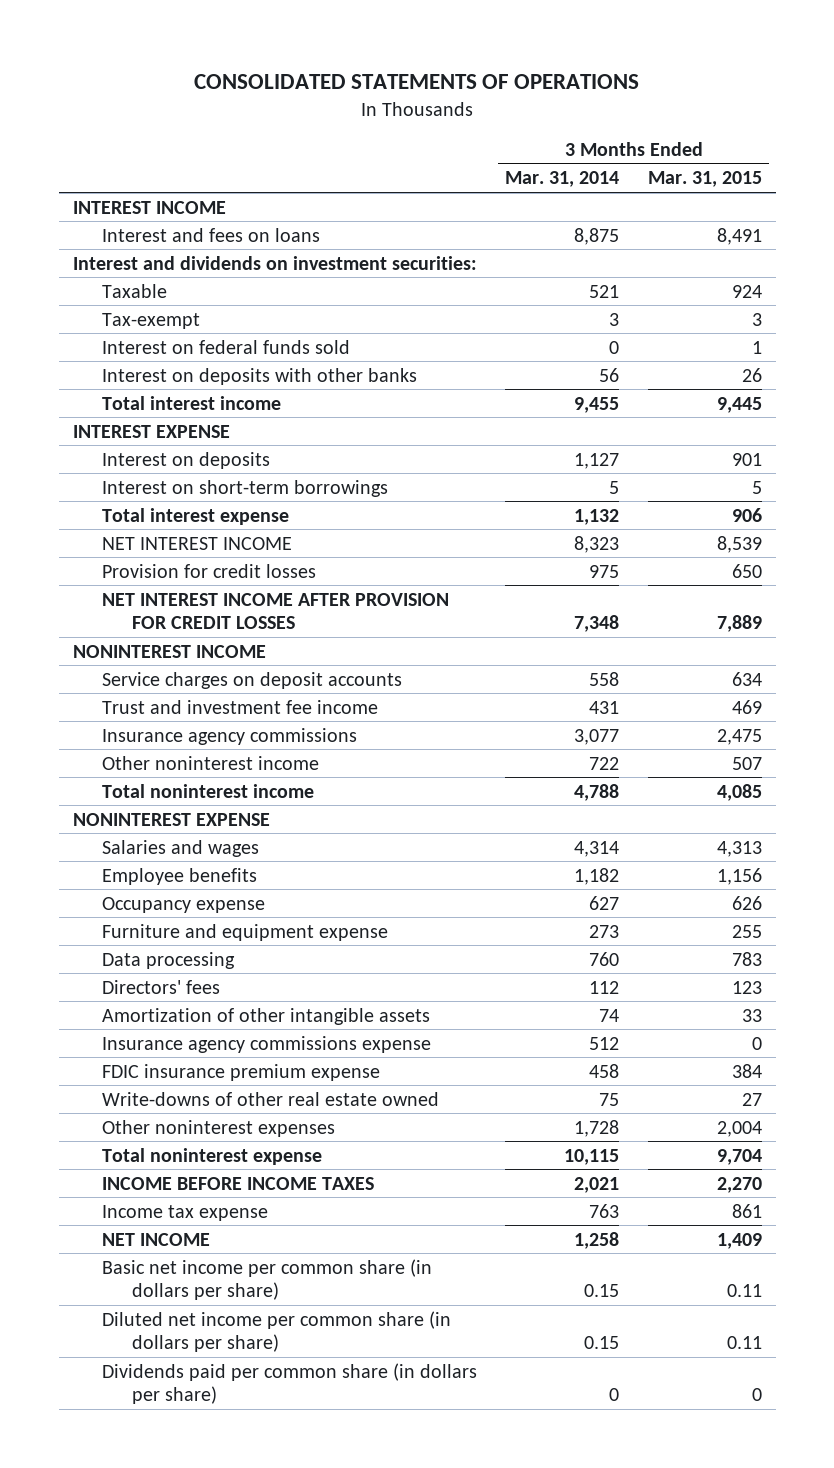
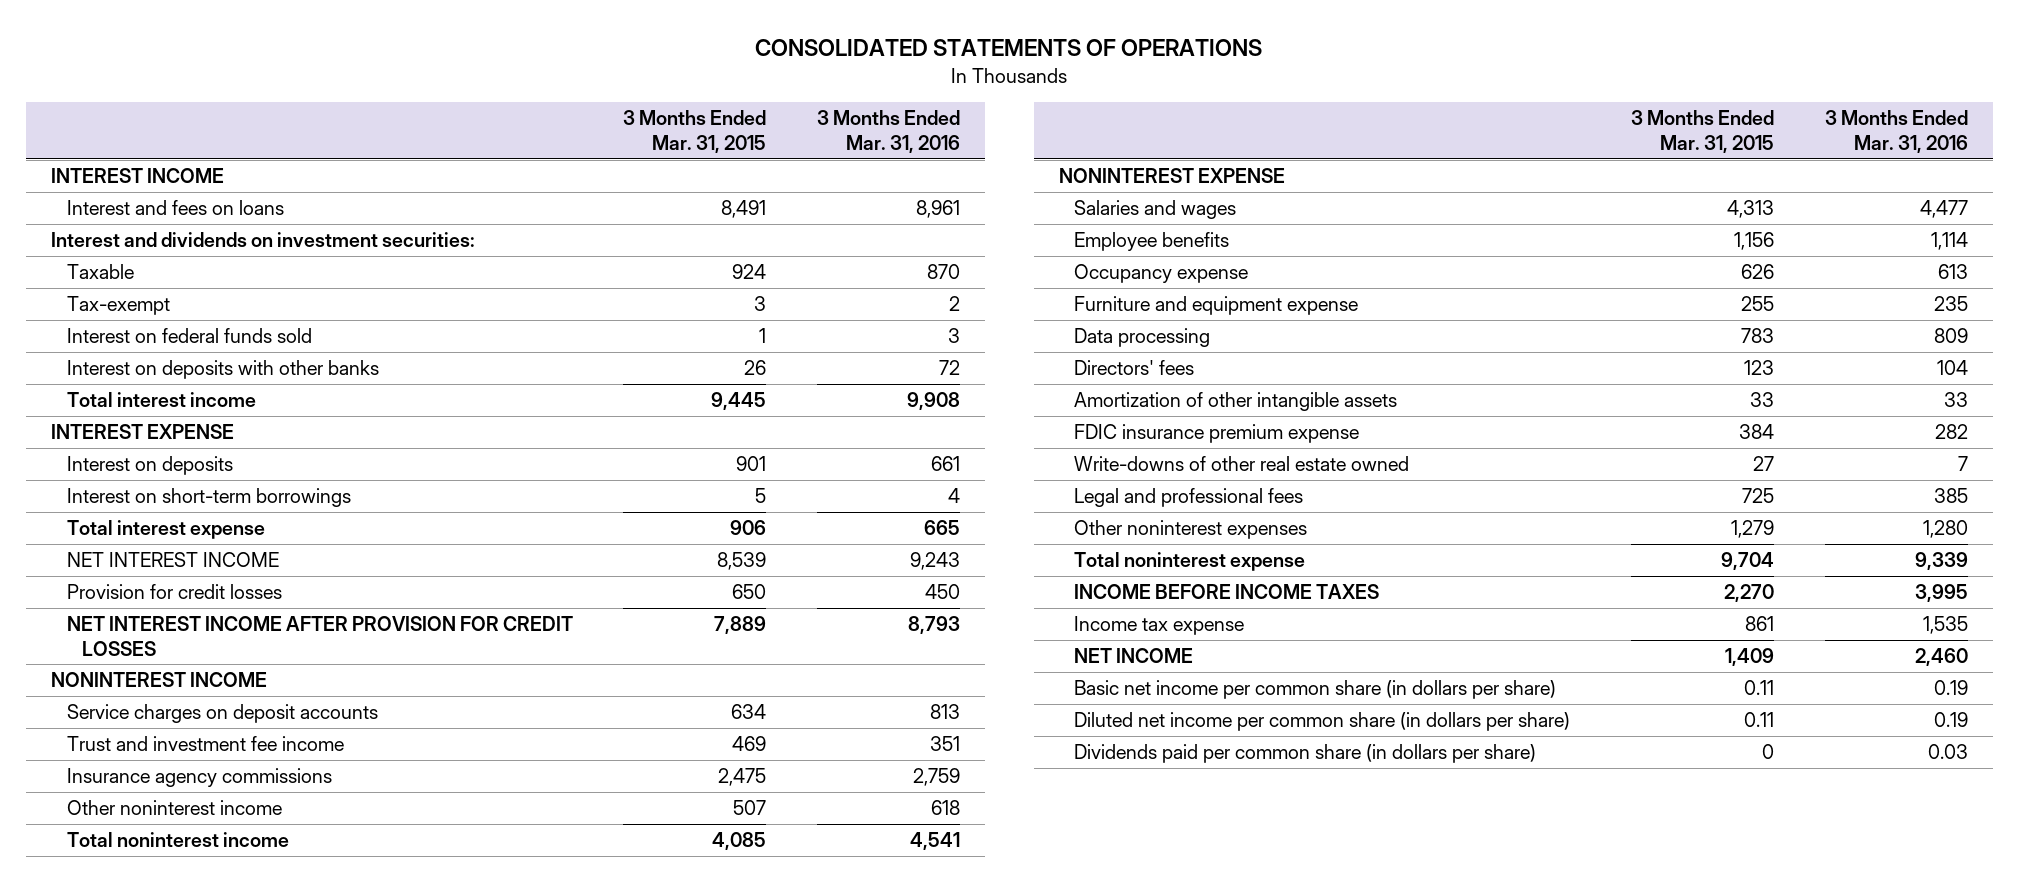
[505,171,620,188] Mar. 31, 2014 -> none
none -> [816,110,960,153] 3 Months Ended Mar. 31, 2016
[102,1035,432,1053] Insurance agency commissions expense -> none
none -> [1074,487,1304,507] Legal and professional fees
[716,1120,762,1137] 2,004 -> [1730,519,1774,538] 1,279

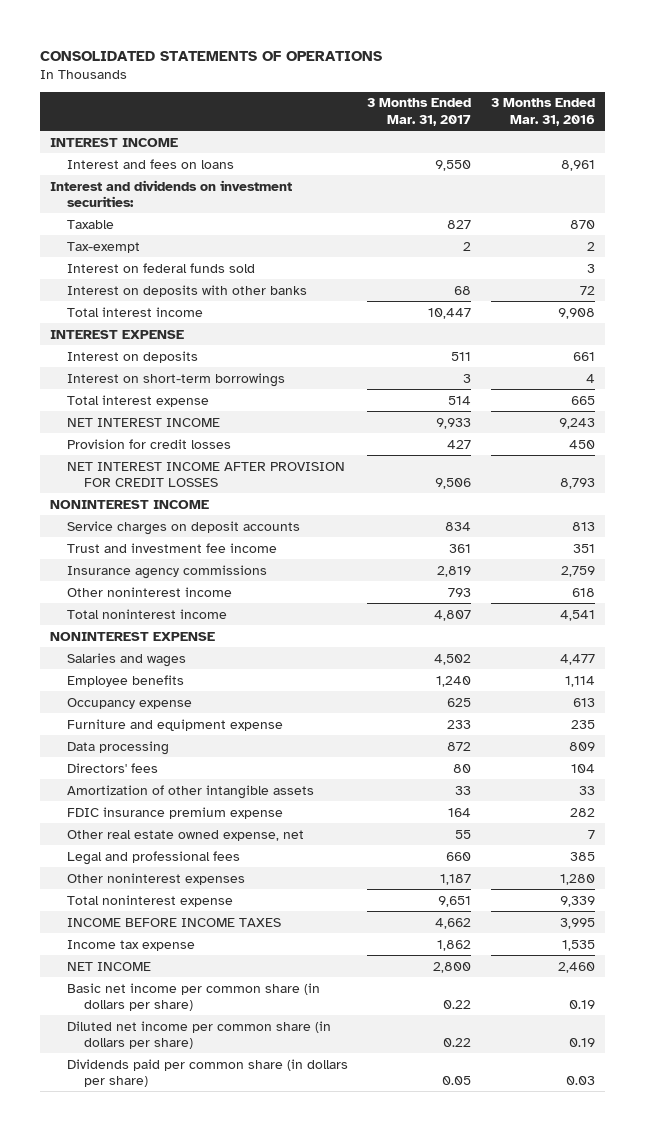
[623,110,767,153] 3 Months Ended Mar. 31, 2015 -> none
none -> [367,98,472,126] 3 Months Ended Mar. 31, 2017
[1074,455,1410,471] Write-downs of other real estate owned -> none
none -> [66,829,304,841] Other real estate owned expense, net

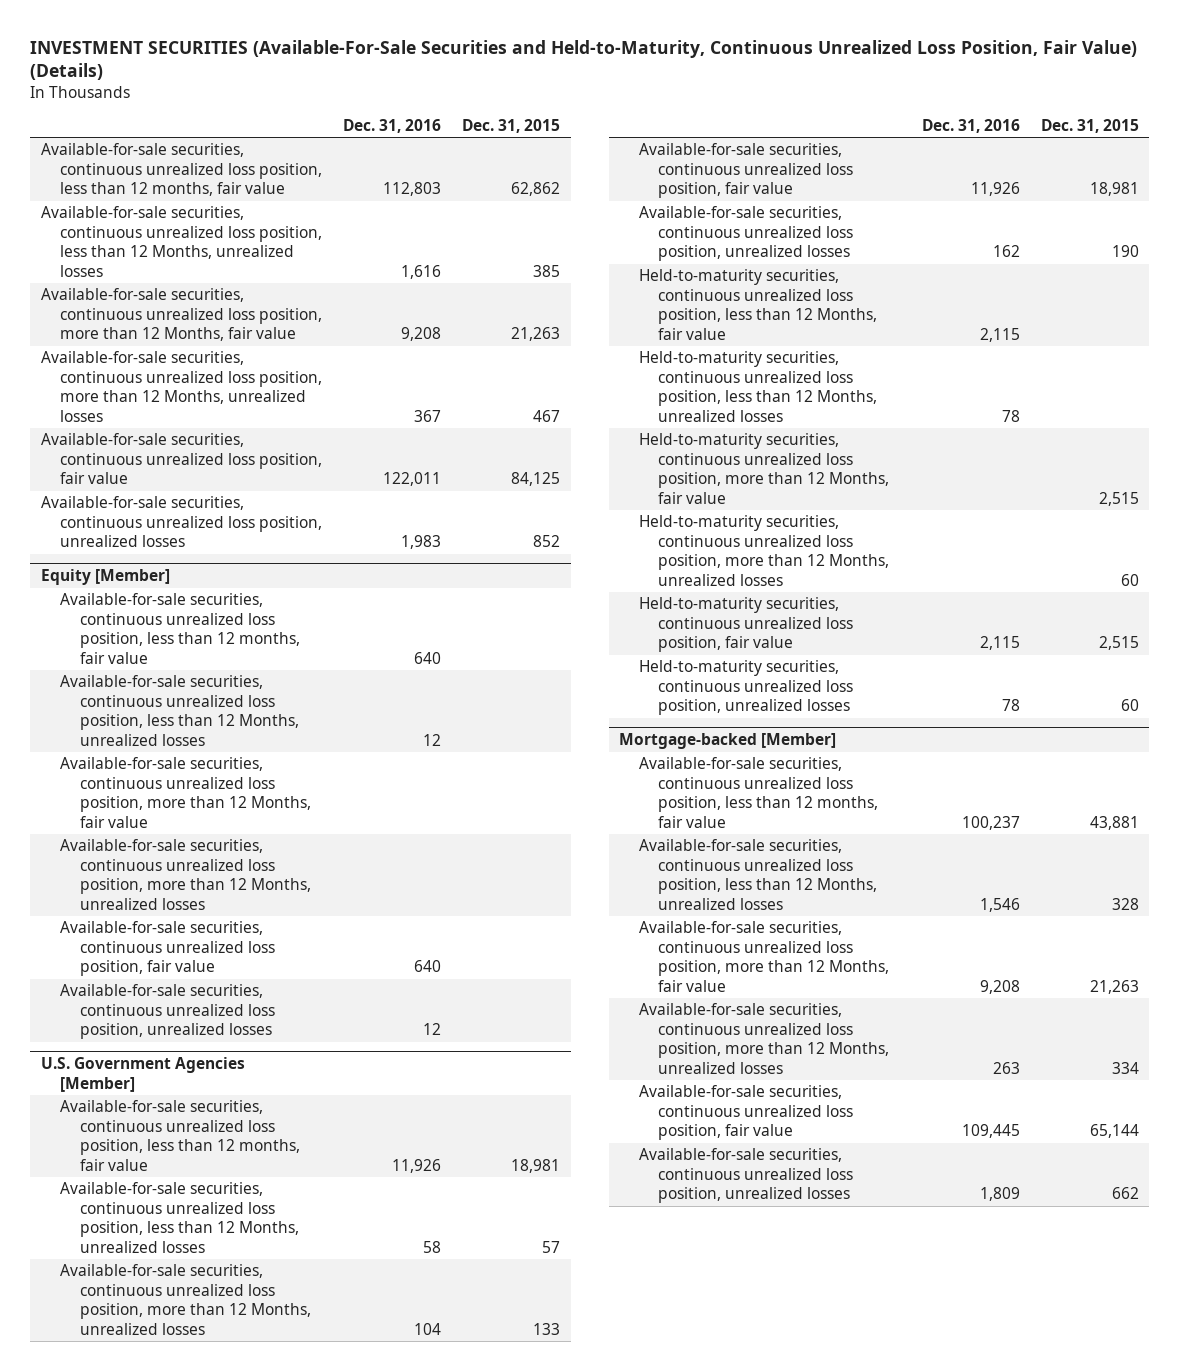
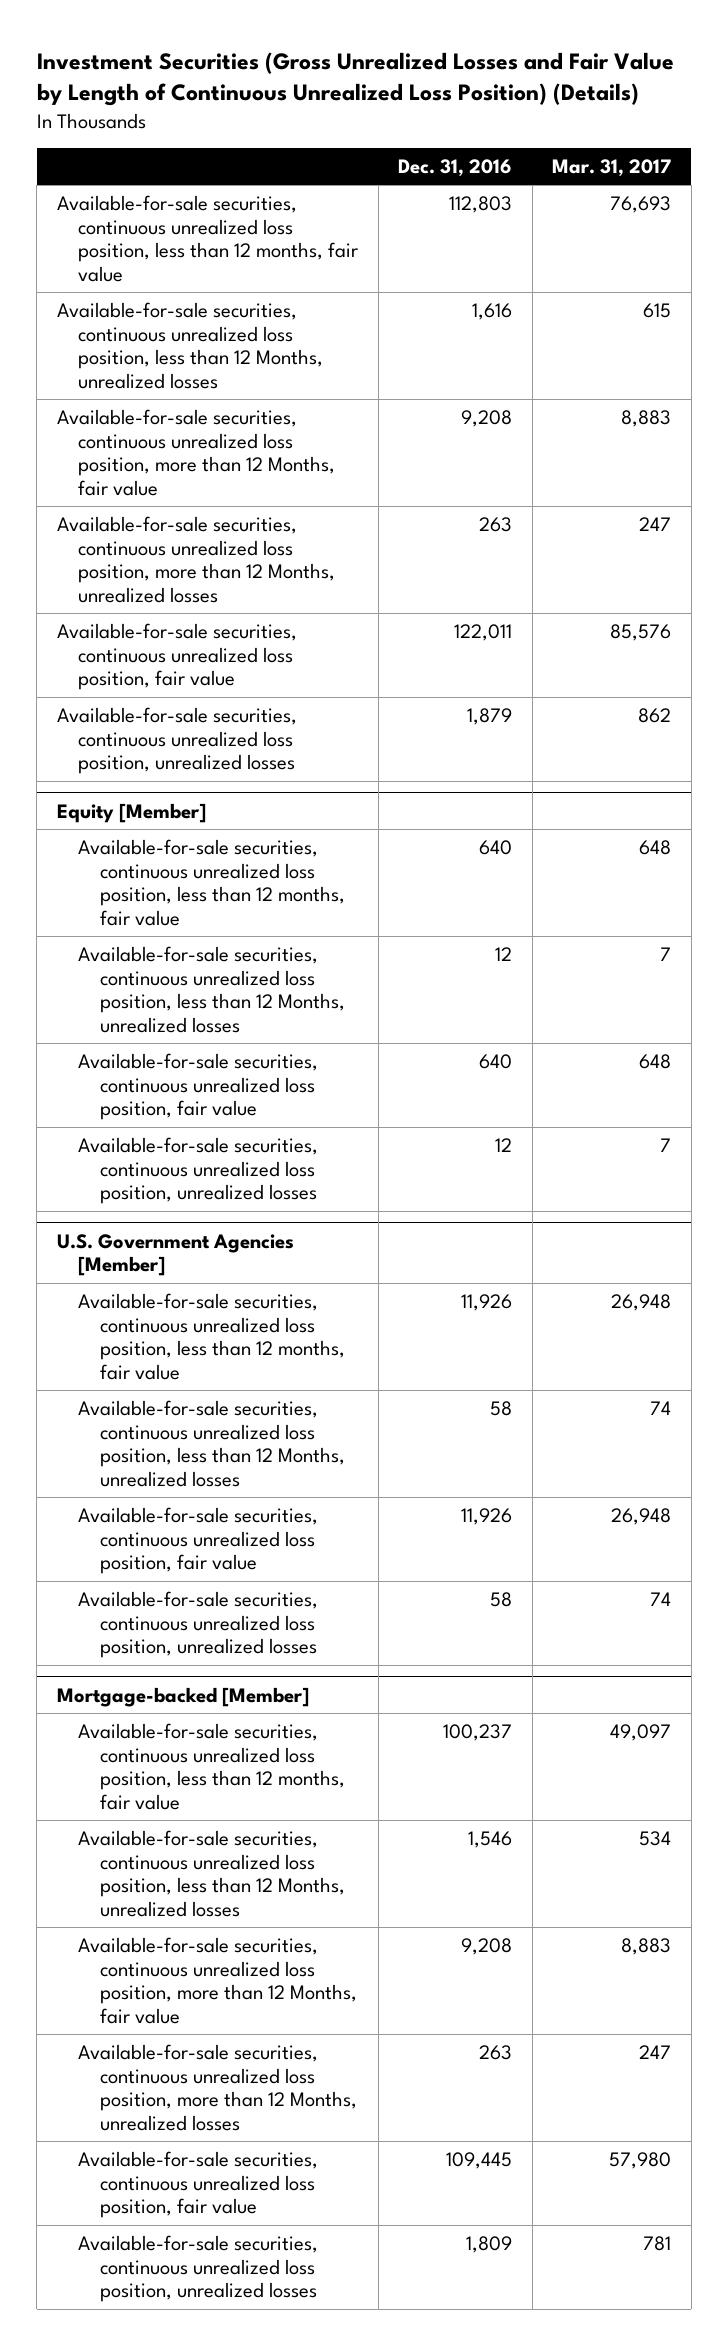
[30,39,1138,81] INVESTMENT SECURITIES (Available-For-Sale Securities and Held-to-Maturity, Continuous Unrealized Loss Position, Fair Value) (Details) -> [36,51,674,107] Investment Securities (Gross Unrealized Losses and Fair Value by Length of Continuous Unrealized Loss Position) (Details)
[462,118,561,133] Dec. 31, 2015 -> none
none -> [552,159,672,178] Mar. 31, 2017
[414,410,442,423] 367 -> [479,516,513,532] 263
[401,535,442,550] 1,983 -> [467,707,513,725] 1,879
[60,757,311,829] Available-for-sale securities, continuous unrealized loss position, more than 12 Months, fair value -> none
[60,839,311,911] Available-for-sale securities, continuous unrealized loss position, more than 12 Months, unrealized losses -> none
[60,1264,311,1336] Available-for-sale securities, continuous unrealized loss position, more than 12 Months, unrealized losses -> none
[638,269,878,341] Held-to-maturity securities, continuous unrealized loss position, less than 12 Months, fair value -> none
[638,351,878,423] Held-to-maturity securities, continuous unrealized loss position, less than 12 Months, unrealized losses -> none
[638,433,890,505] Held-to-maturity securities, continuous unrealized loss position, more than 12 Months, fair value -> none
[638,515,890,587] Held-to-maturity securities, continuous unrealized loss position, more than 12 Months, unrealized losses -> none
[638,597,854,653] Held-to-maturity securities, continuous unrealized loss position, fair value -> none
[638,660,854,716] Held-to-maturity securities, continuous unrealized loss position, unrealized losses -> none
[992,245,1020,258] 162 -> [490,1591,513,1607] 58

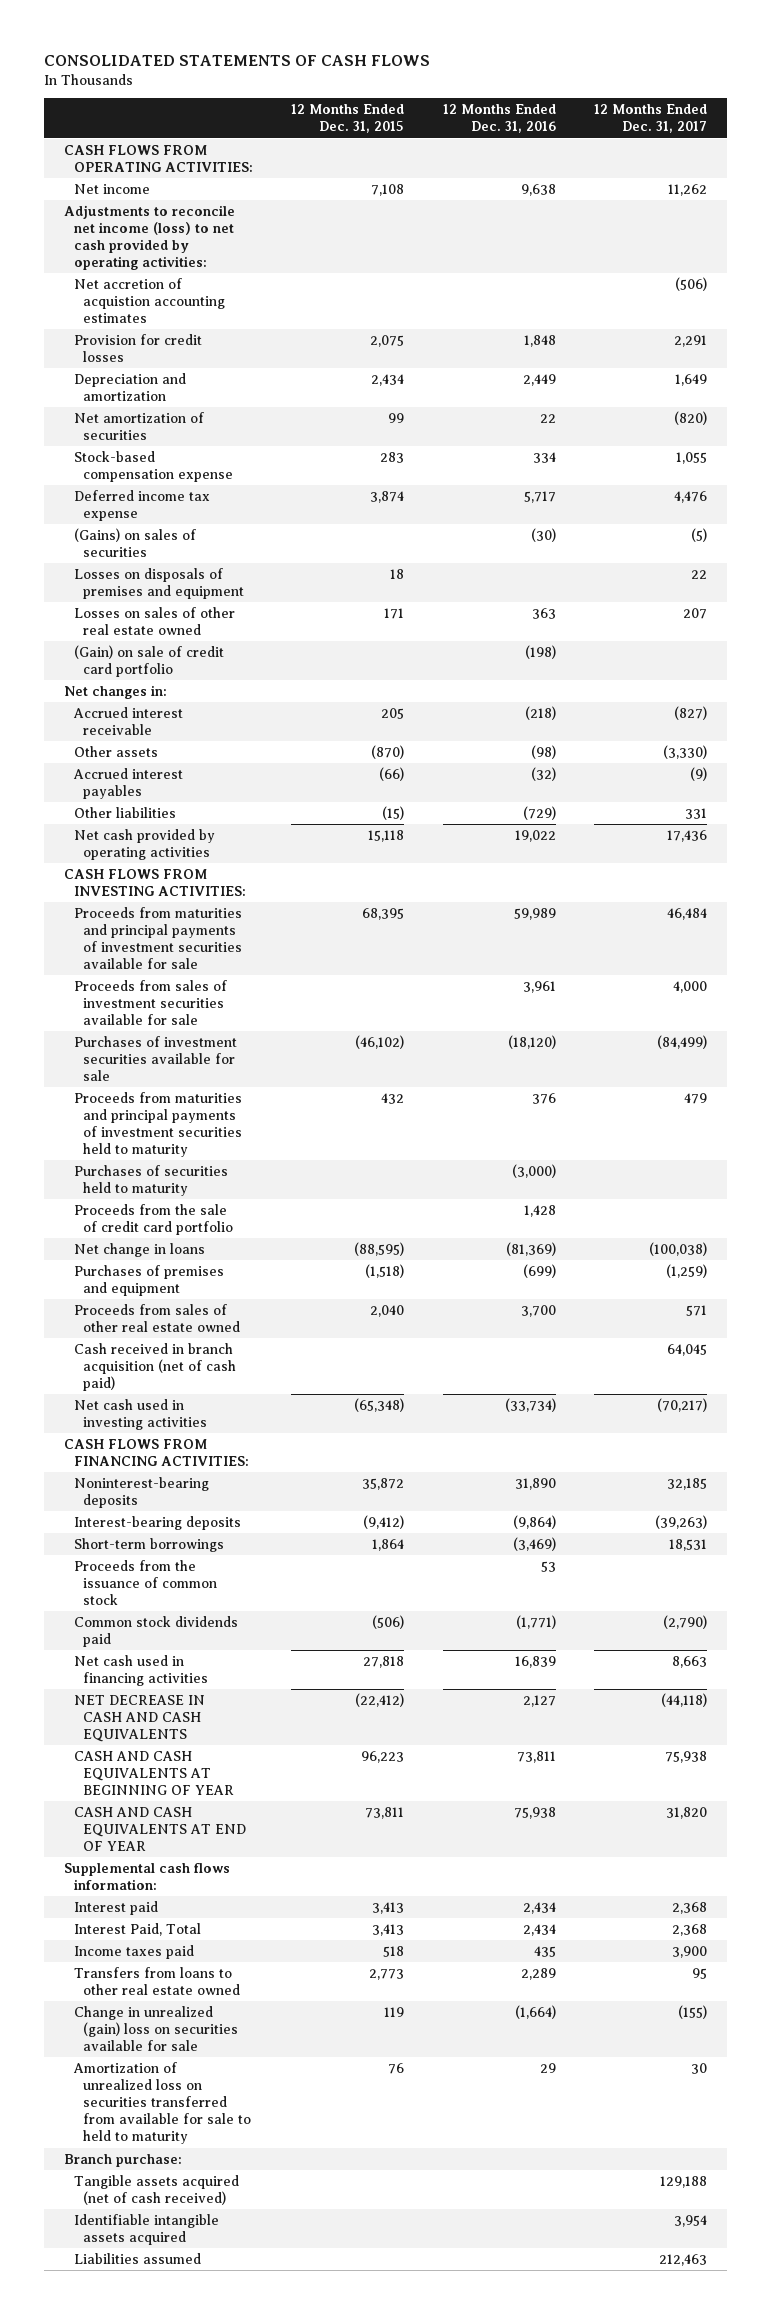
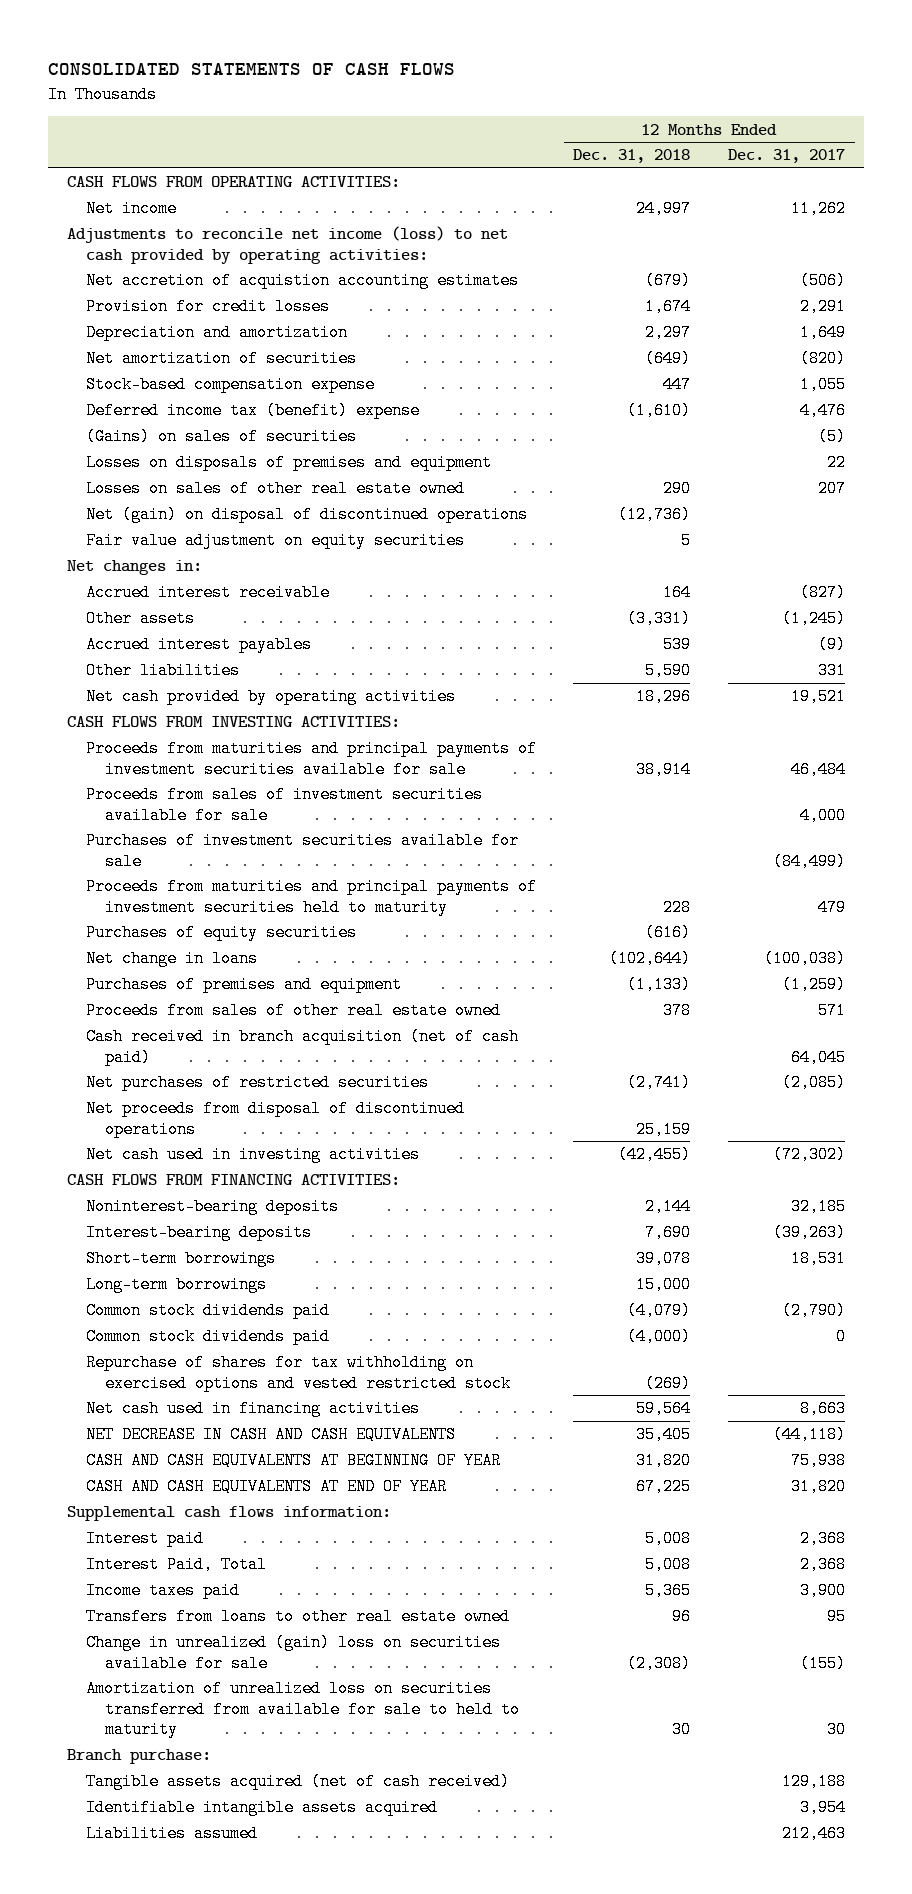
[291,104,405,134] 12 Months Ended Dec. 31, 2015 -> none
[442,104,556,134] 12 Months Ended Dec. 31, 2016 -> none
none -> [573,149,691,164] Dec. 31, 2018
[73,489,210,521] Deferred income tax expense -> [85,402,420,420] Deferred income tax (benefit) expense
[73,644,224,677] (Gain) on sale of credit card portfolio -> none
none -> [85,506,528,524] Net (gain) on disposal of discontinued operations
none -> [85,532,465,550] Fair value adjustment on equity securities
[663,744,708,759] (3,330) -> [782,610,847,628] (1,245)
[667,829,708,842] 17,436 -> [791,688,847,706] 19,521
[73,1164,228,1196] Purchases of securities held to maturity -> none
[73,1203,234,1235] Proceeds from the sale of credit card portfolio -> none
none -> [85,924,357,942] Purchases of equity securities
none -> [85,1074,429,1092] Net purchases of restricted securities
none -> [85,1100,465,1138] Net proceeds from disposal of discontinued operations
[657,1397,708,1412] (70,217) -> [773,1146,847,1164] (72,302)
[73,1559,218,1606] Proceeds from the issuance of common stock -> none
none -> [85,1276,267,1294] Long-term borrowings
none -> [85,1328,330,1346] Common stock dividends paid
none -> [85,1354,511,1392] Repurchase of shares for tax withholding on exercised options and vested restricted stock

